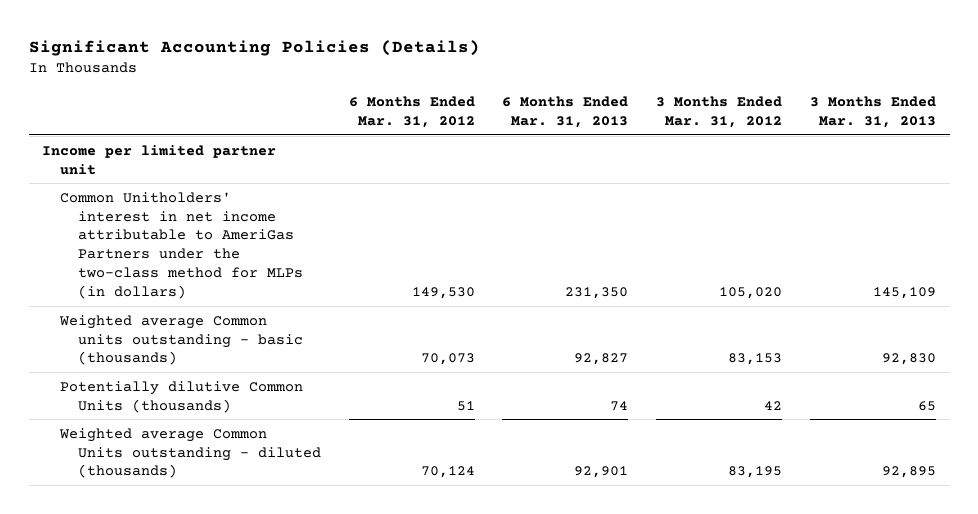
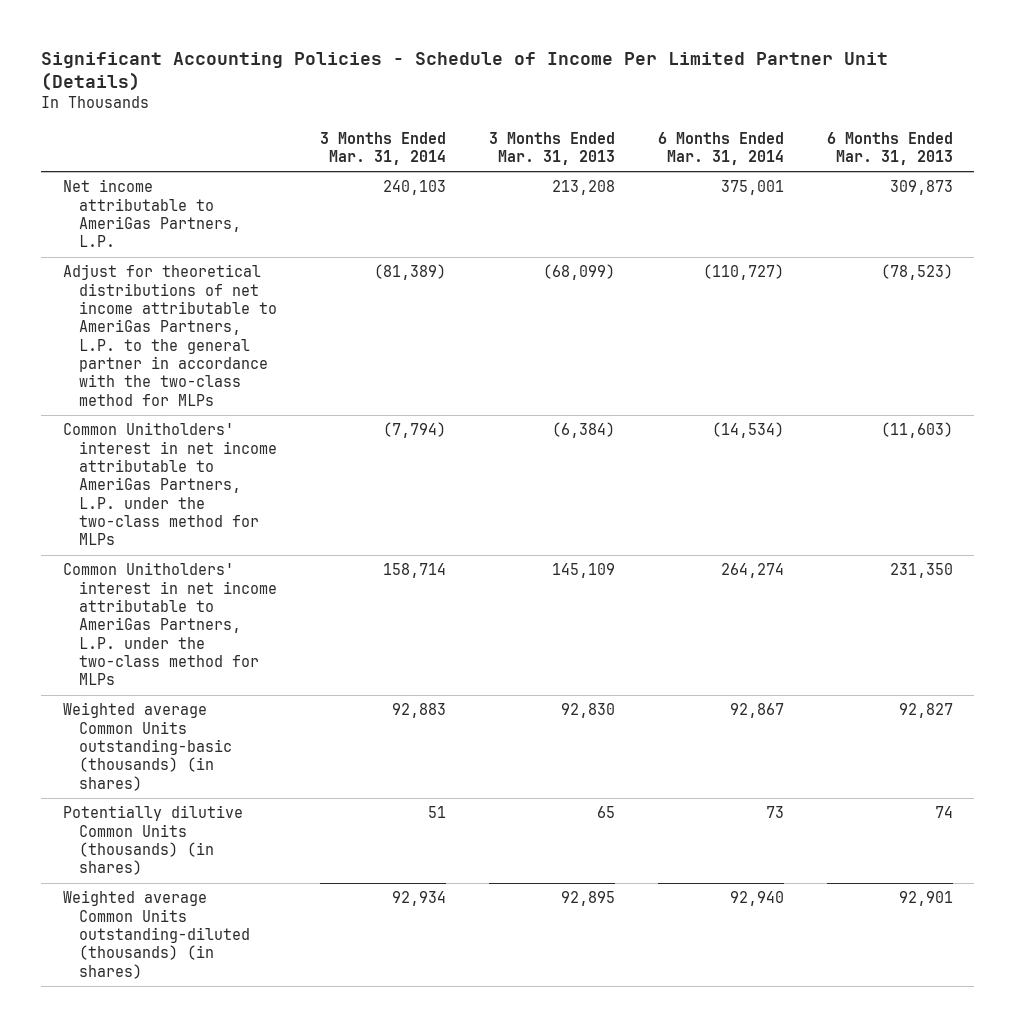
[28,39,480,56] Significant Accounting Policies (Details) -> [41,51,889,92] Significant Accounting Policies - Schedule of Income Per Limited Partner Unit (Details)
[348,96,475,128] 6 Months Ended Mar. 31, 2012 -> none
[656,96,783,128] 3 Months Ended Mar. 31, 2012 -> none
none -> [320,131,447,165] 3 Months Ended Mar. 31, 2014
none -> [657,131,784,165] 6 Months Ended Mar. 31, 2014
[42,144,277,175] Income per limited partner unit -> none
none -> [62,179,242,248] Net income attributable to AmeriGas Partners, L.P.
none -> [62,264,278,406] Adjust for theoretical distributions of net income attributable to AmeriGas Partners, L.P. to the general partner in accordance with the two-class method for MLPs
none -> [62,422,278,546] Common Unitholders' interest in net income attributable to AmeriGas Partners, L.P. under the two-class method for MLPs
[60,191,303,300] Common Unitholders' interest in net income attributable to AmeriGas Partners under the two-class method for MLPs (in dollars) -> [62,562,278,686] Common Unitholders' interest in net income attributable to AmeriGas Partners, L.P. under the two-class method for MLPs
[59,314,303,366] Weighted average Common units outstanding - basic (thousands) -> [62,702,233,791] Weighted average Common Units outstanding-basic (thousands) (in shares)
[60,380,304,413] Potentially dilutive Common Units (thousands) -> [62,805,243,876] Potentially dilutive Common Units (thousands) (in shares)
[59,427,321,479] Weighted average Common Units outstanding - diluted (thousands) -> [62,890,251,979] Weighted average Common Units outstanding-diluted (thousands) (in shares)

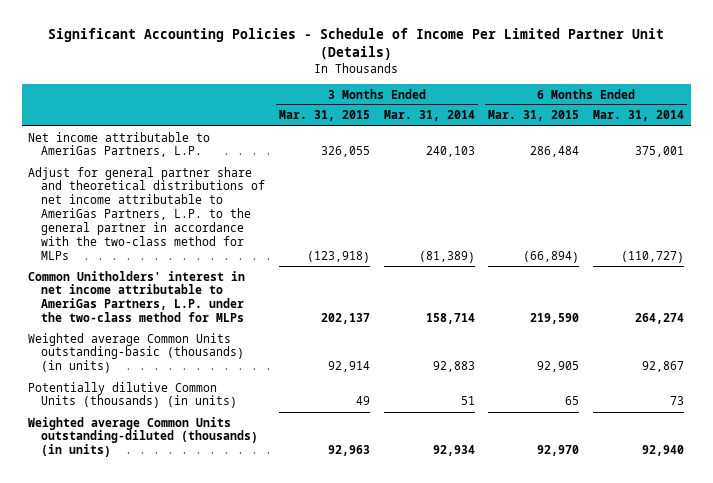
[488,131,615,165] 3 Months Ended Mar. 31, 2013 -> none
[826,131,953,165] 6 Months Ended Mar. 31, 2013 -> none
none -> [278,110,370,122] Mar. 31, 2015
none -> [488,110,580,122] Mar. 31, 2015
[62,422,278,546] Common Unitholders' interest in net income attributable to AmeriGas Partners, L.P. under the two-class method for MLPs -> none
[62,264,278,406] Adjust for theoretical distributions of net income attributable to AmeriGas Partners, L.P. to the general partner in accordance with the two-class method for MLPs -> [28,166,266,260] Adjust for general partner share and theoretical distributions of net income attributable to AmeriGas Partners, L.P. to the general partner in accordance with the two-class method for MLPs
[62,702,233,791] Weighted average Common Units outstanding-basic (thousands) (in shares) -> [28,332,245,374] Weighted average Common Units outstanding-basic (thousands) (in units)
[62,805,243,876] Potentially dilutive Common Units (thousands) (in shares) -> [28,381,238,409] Potentially dilutive Common Units (thousands) (in units)
[62,890,251,979] Weighted average Common Units outstanding-diluted (thousands) (in shares) -> [28,416,259,458] Weighted average Common Units outstanding-diluted (thousands) (in units)

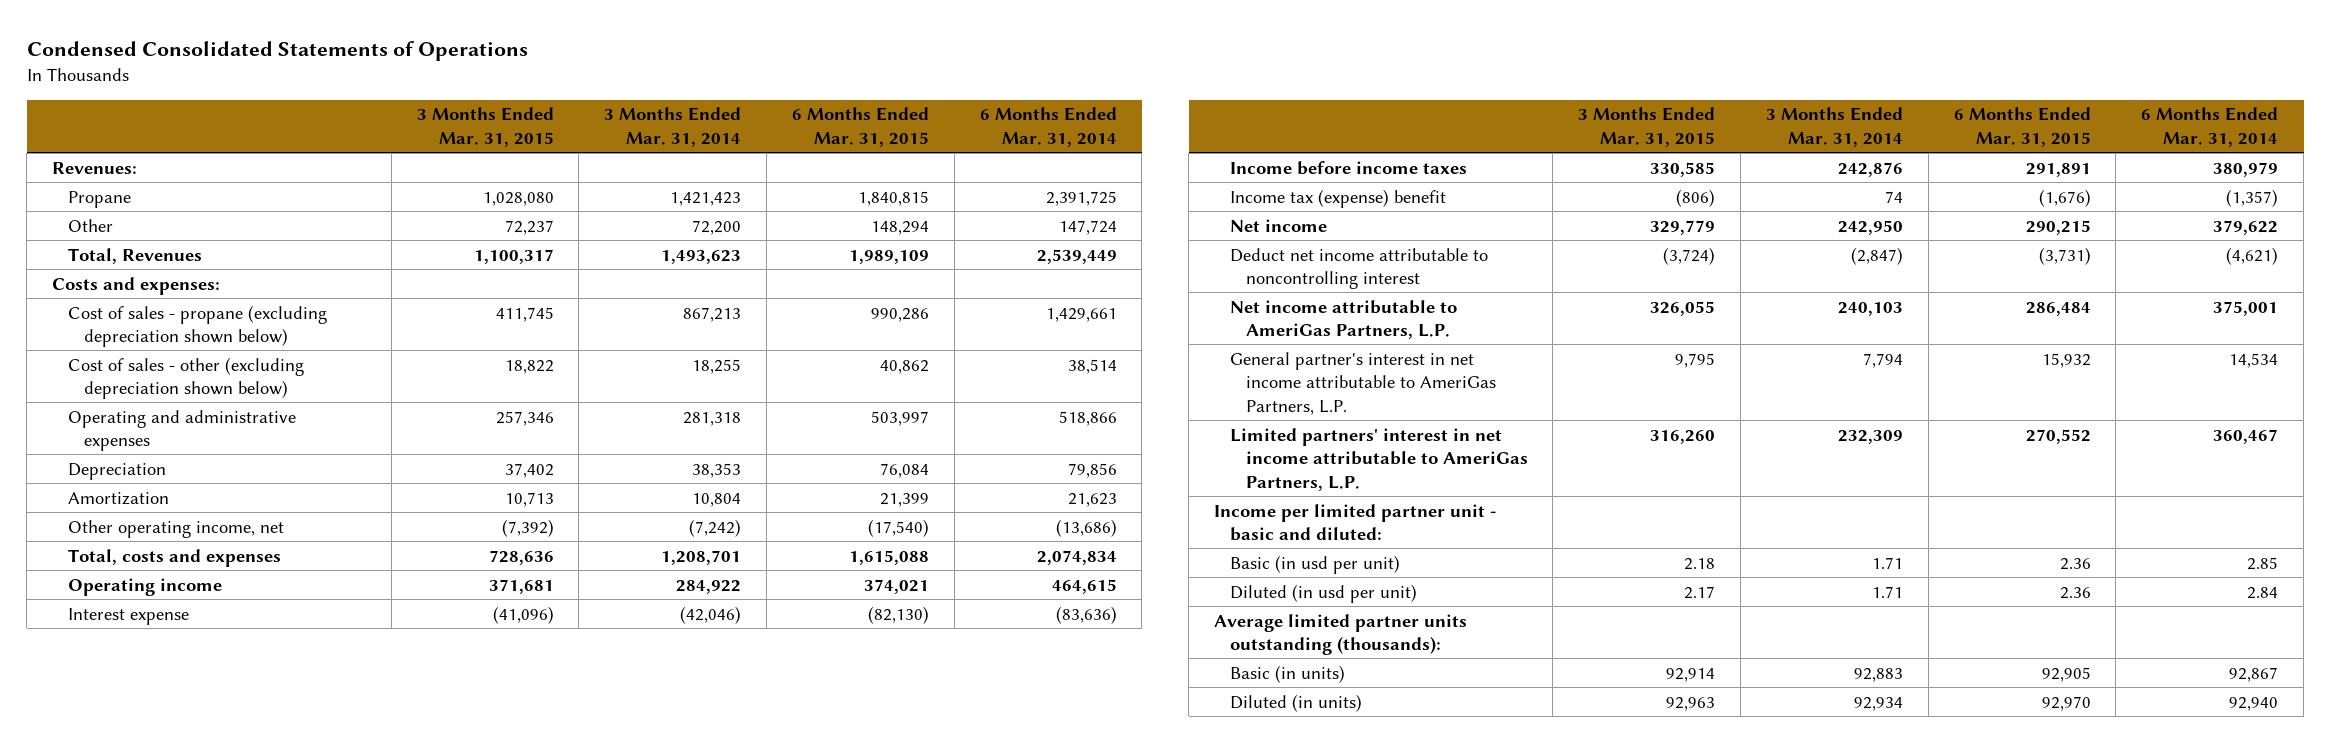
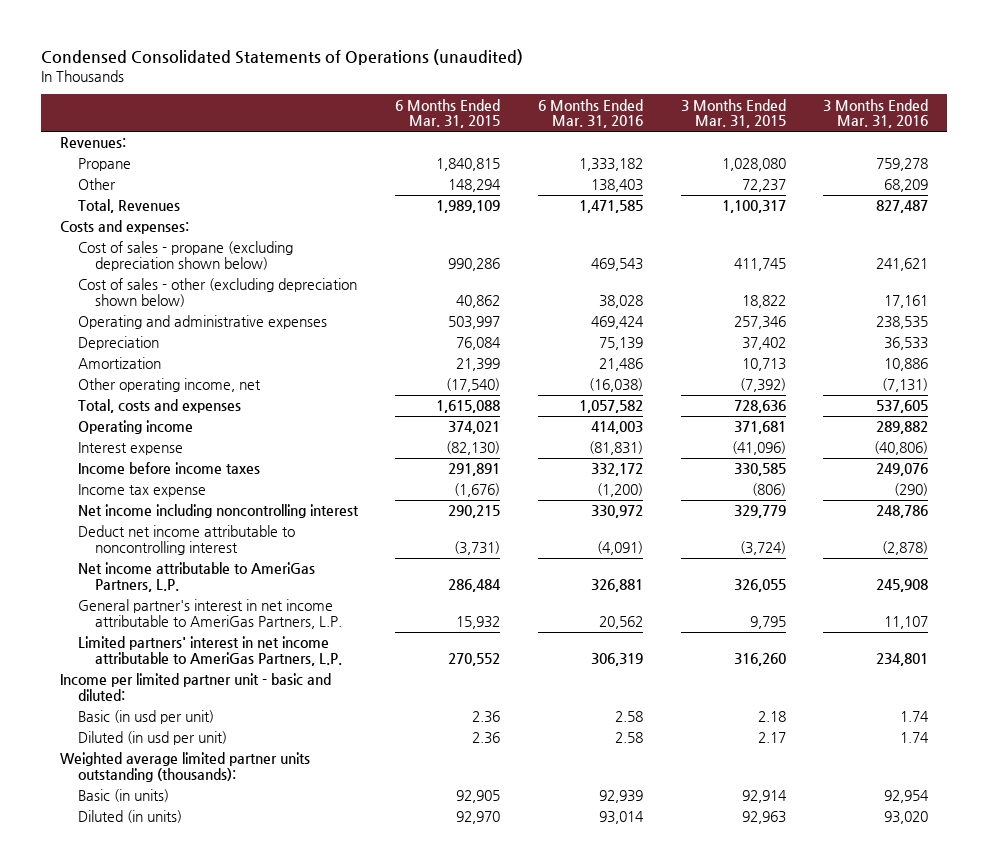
[26,40,528,61] Condensed Consolidated Statements of Operations -> [40,49,523,66] Condensed Consolidated Statements of Operations (unaudited)
[604,107,742,147] 3 Months Ended Mar. 31, 2014 -> none
[979,107,1117,147] 6 Months Ended Mar. 31, 2014 -> none
none -> [537,98,643,129] 6 Months Ended Mar. 31, 2016
none -> [823,98,929,129] 3 Months Ended Mar. 31, 2016
[1229,188,1446,208] Income tax (expense) benefit -> [77,484,206,498] Income tax expense
[1229,218,1327,232] Net income -> [77,504,359,519] Net income including noncontrolling interest
[1213,613,1467,656] Average limited partner units outstanding (thousands): -> [59,752,310,783] Weighted average limited partner units outstanding (thousands):

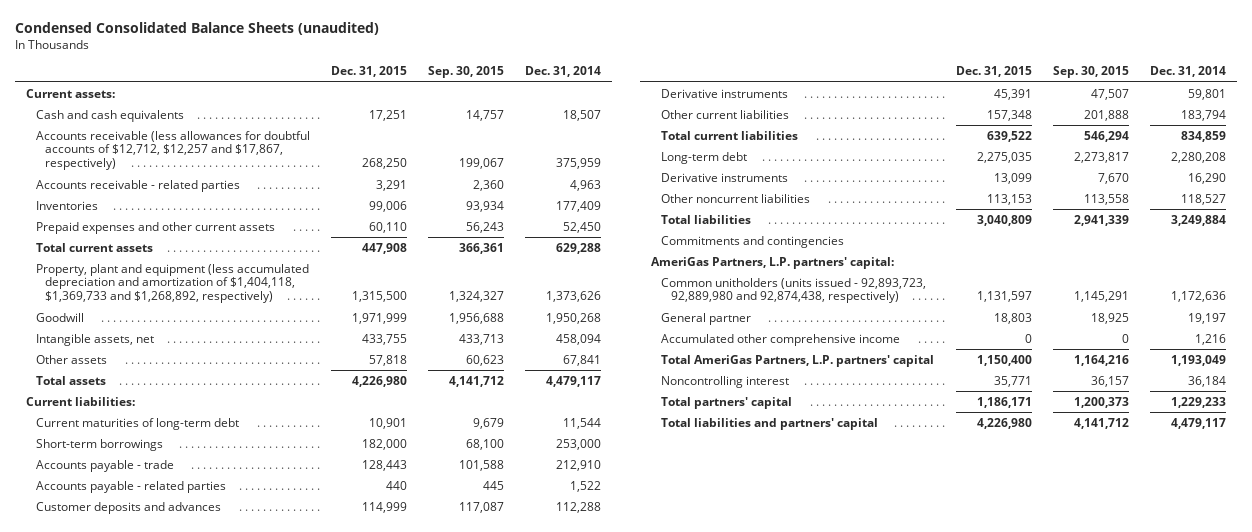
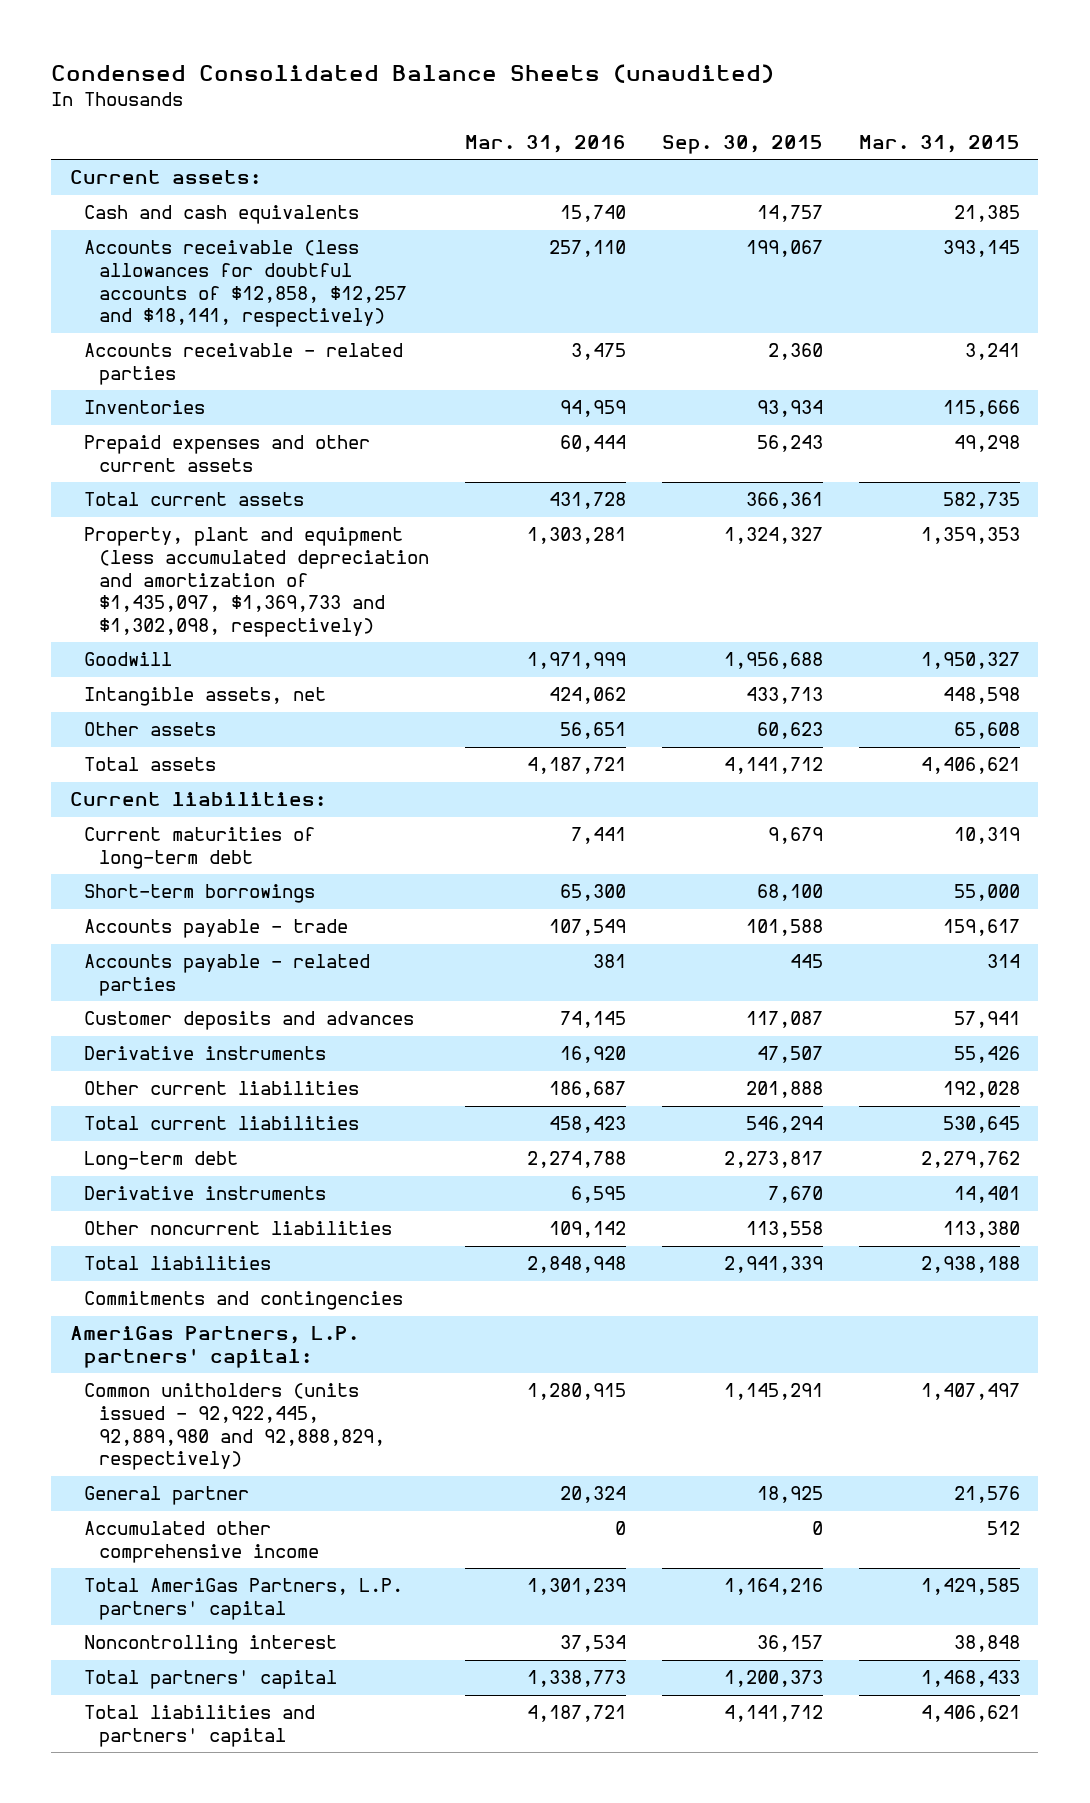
[330,66,407,78] Dec. 31, 2015 -> none
[525,66,602,78] Dec. 31, 2014 -> none
none -> [465,135,627,154] Mar. 31, 2016
none -> [859,135,1021,154] Mar. 31, 2015
[35,130,310,171] Accounts receivable (less allowances for doubtful accounts of $12,712, $12,257 and $17,867, respectively) -> [84,240,407,328] Accounts receivable (less allowances for doubtful accounts of $12,858, $12,257 and $18,141, respectively)
[35,263,309,304] Property, plant and equipment (less accumulated depreciation and amortization of $1,404,118, $1,369,733 and $1,268,892, respectively) -> [84,527,429,638] Property, plant and equipment (less accumulated depreciation and amortization of $1,435,097, $1,369,733 and $1,302,098, respectively)
[660,277,926,304] Common unitholders (units issued - 92,893,723, 92,889,980 and 92,874,438, respectively) -> [84,1383,385,1471] Common unitholders (units issued - 92,922,445, 92,889,980 and 92,888,829, respectively)

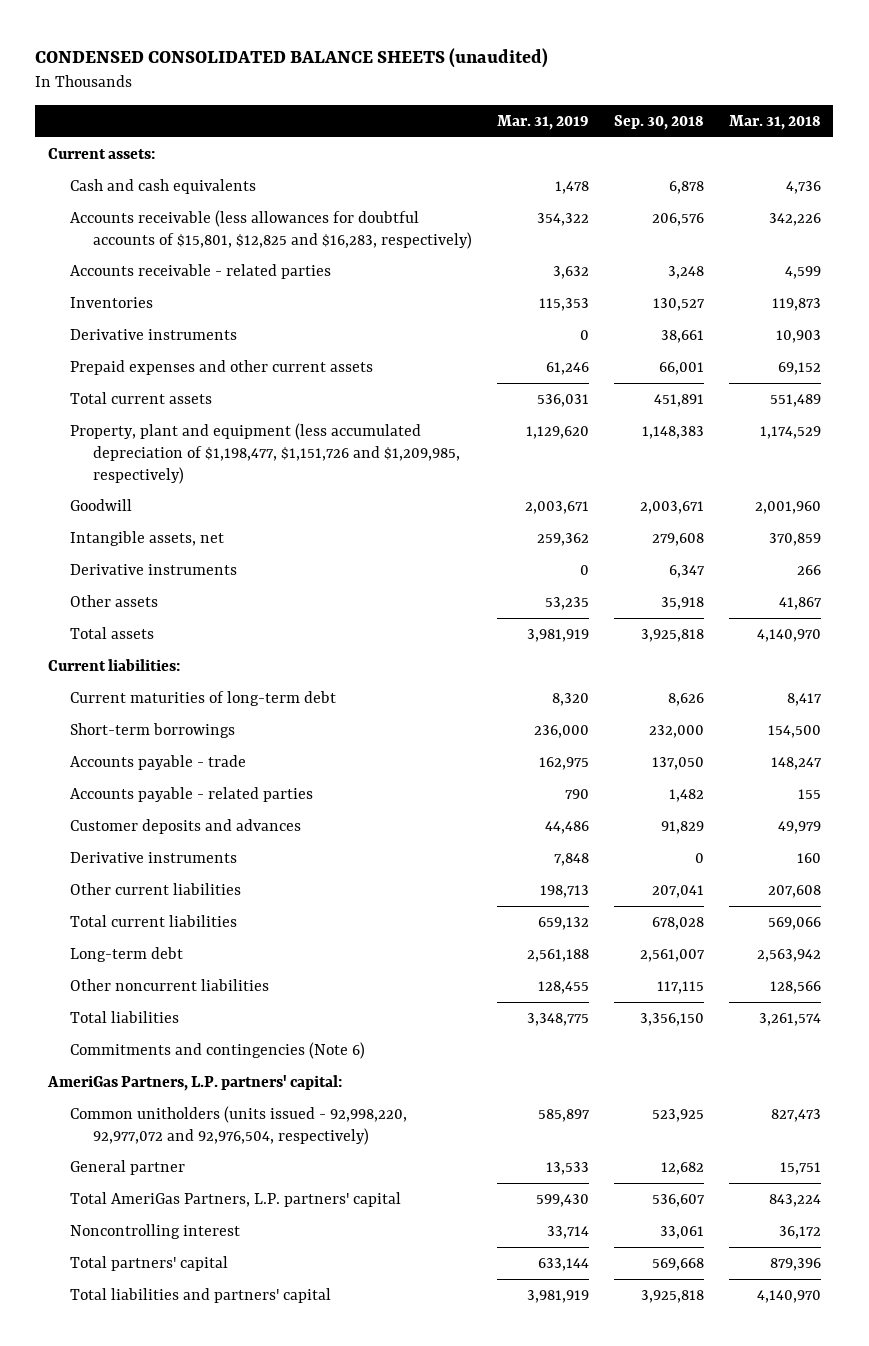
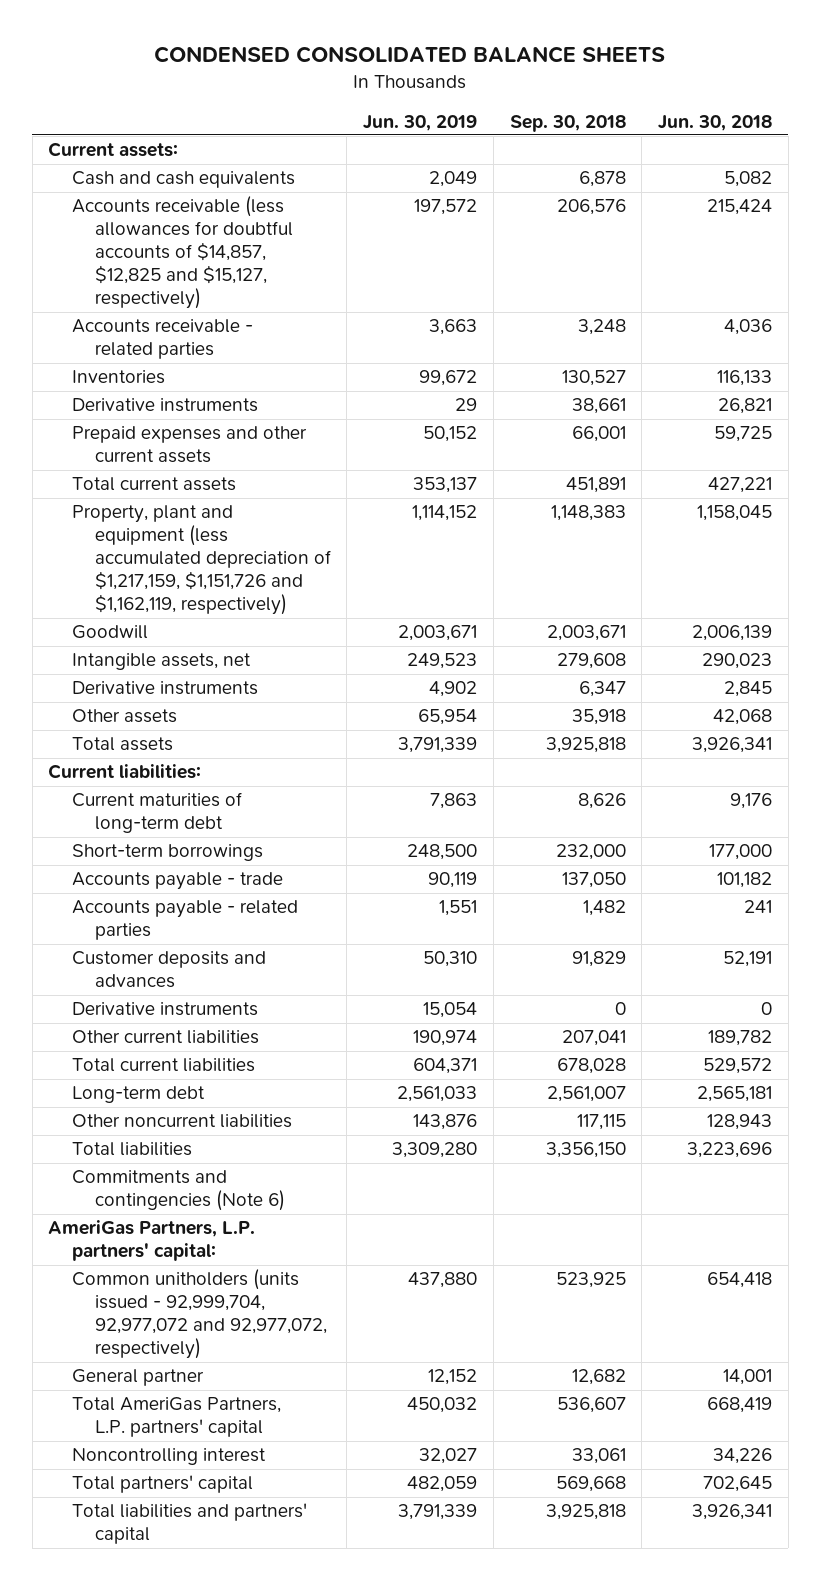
[35,48,549,69] CONDENSED CONSOLIDATED BALANCE SHEETS (unaudited) -> [154,45,666,63] CONDENSED CONSOLIDATED BALANCE SHEETS
[496,115,589,131] Mar. 31, 2019 -> none
[728,115,821,131] Mar. 31, 2018 -> none
none -> [363,114,478,131] Jun. 30, 2019
none -> [657,114,772,131] Jun. 30, 2018
[70,209,472,249] Accounts receivable (less allowances for doubtful accounts of $15,801, $12,825 and $16,283, respectively) -> [71,196,293,310] Accounts receivable (less allowances for doubtful accounts of $14,857, $12,825 and $15,127, respectively)
[70,422,460,484] Property, plant and equipment (less accumulated depreciation of $1,198,477, $1,151,726 and $1,209,985, respectively) -> [71,505,331,616] Property, plant and equipment (less accumulated depreciation of $1,217,159, $1,151,726 and $1,162,119, respectively)
[70,1105,408,1145] Common unitholders (units issued - 92,998,220, 92,977,072 and 92,976,504, respectively) -> [71,1269,327,1360] Common unitholders (units issued - 92,999,704, 92,977,072 and 92,977,072, respectively)

